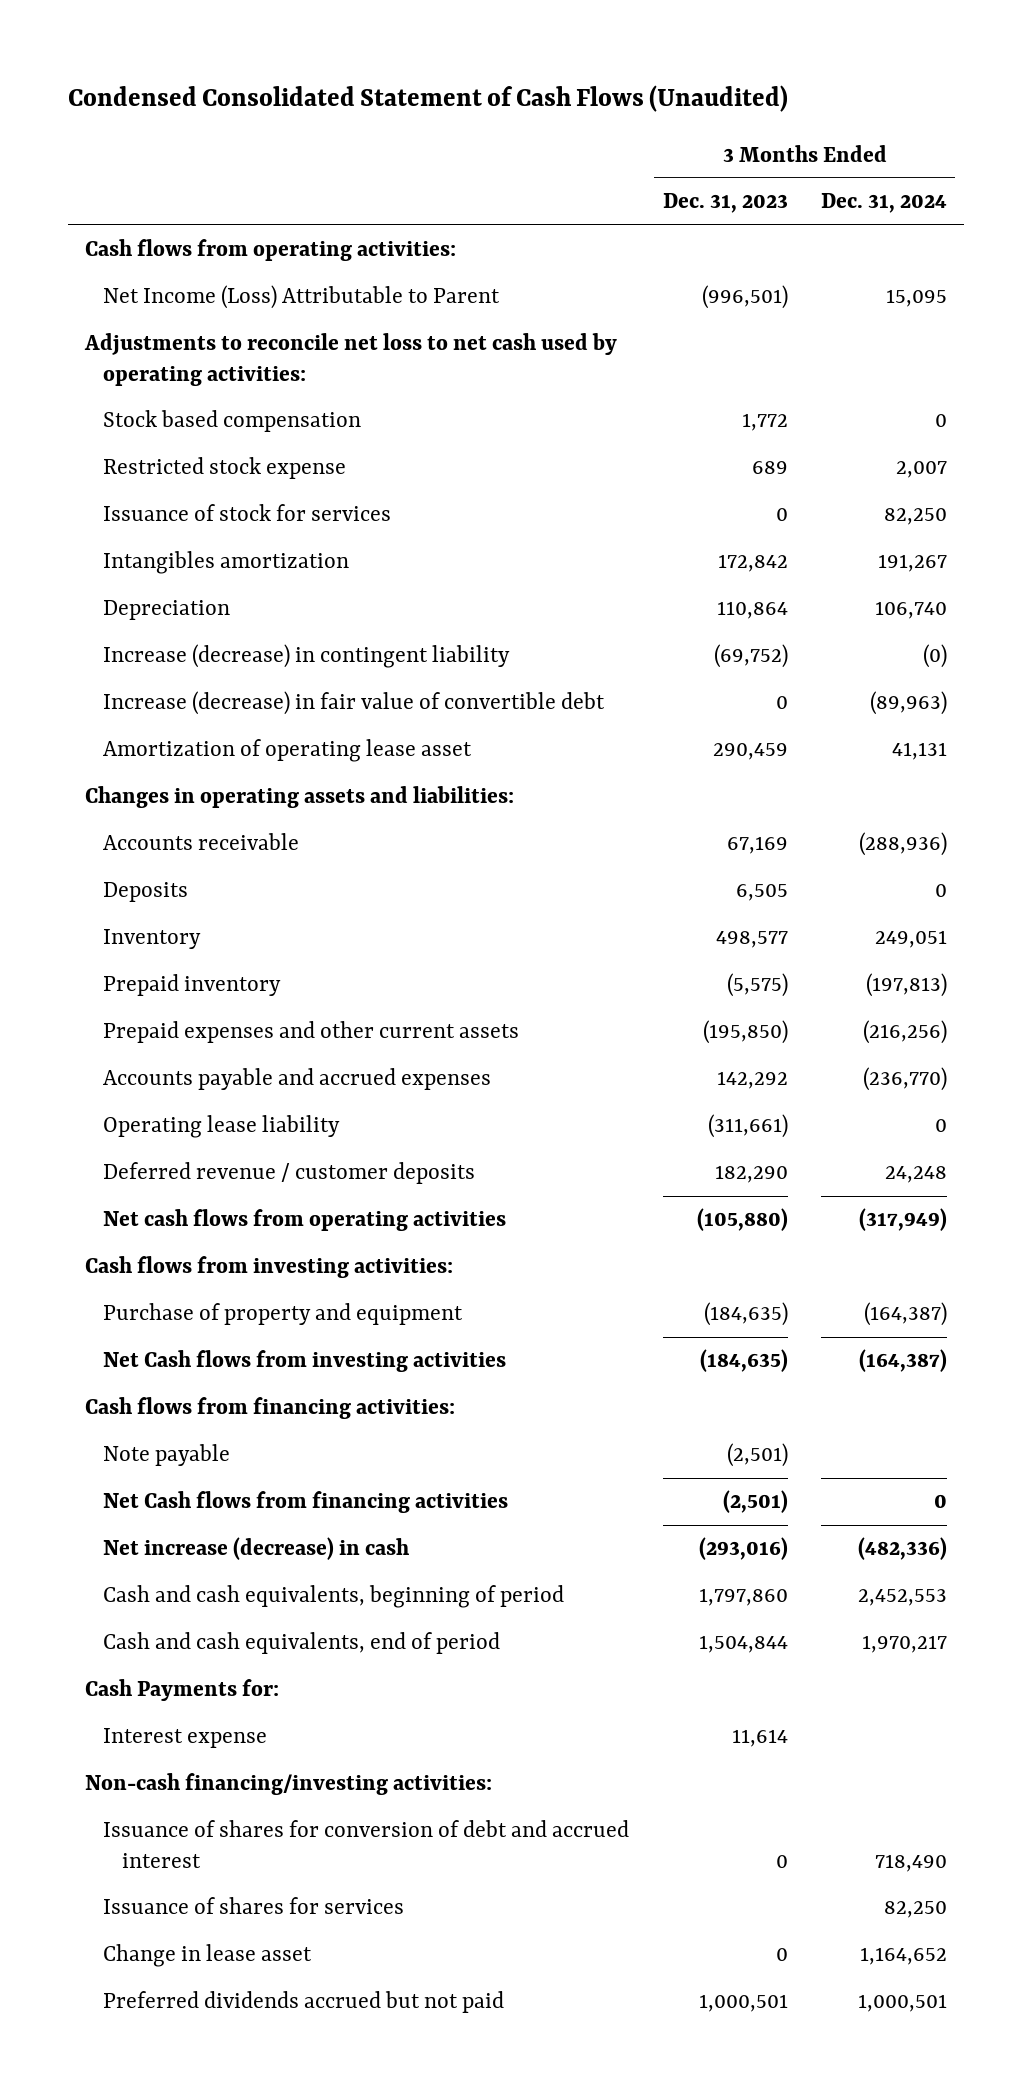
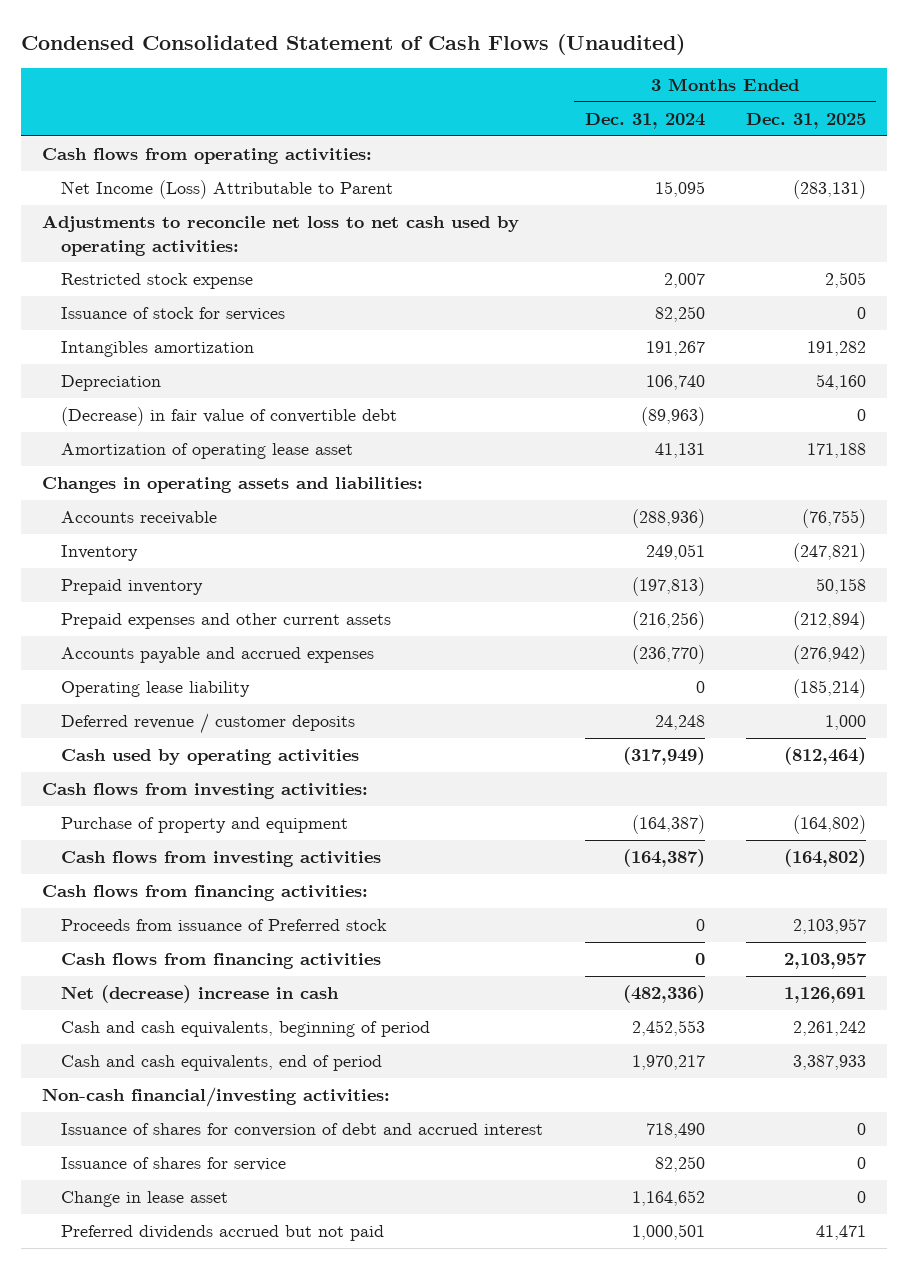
[662,193,788,214] Dec. 31, 2023 -> none
none -> [746,112,867,129] Dec. 31, 2025
[103,410,362,433] Stock based compensation -> none
[103,644,511,669] Increase (decrease) in contingent liability -> none
[103,691,606,716] Increase (decrease) in fair value of convertible debt -> [61,407,398,427] (Decrease) in fair value of convertible debt
[103,882,189,903] Deposits -> none
[103,1209,507,1232] Net cash flows from operating activities -> [61,749,360,766] Cash used by operating activities
[103,1350,507,1373] Net Cash flows from investing activities -> [61,851,382,868] Cash flows from investing activities
[103,1444,231,1467] Note payable -> none
none -> [61,919,388,932] Proceeds from issuance of Preferred stock
[103,1491,509,1514] Net Cash flows from financing activities -> [61,953,382,970] Cash flows from financing activities
[103,1537,410,1561] Net increase (decrease) in cash -> [61,985,340,1004] Net (decrease) increase in cash
[84,1679,279,1702] Cash Payments for: -> none
[103,1728,268,1749] Interest expense -> none
[84,1773,492,1796] Non-cash financing/investing activities: -> [42,1087,391,1108] Non-cash financial/investing activities:
[103,1897,405,1915] Issuance of shares for services -> [61,1157,287,1172] Issuance of shares for service

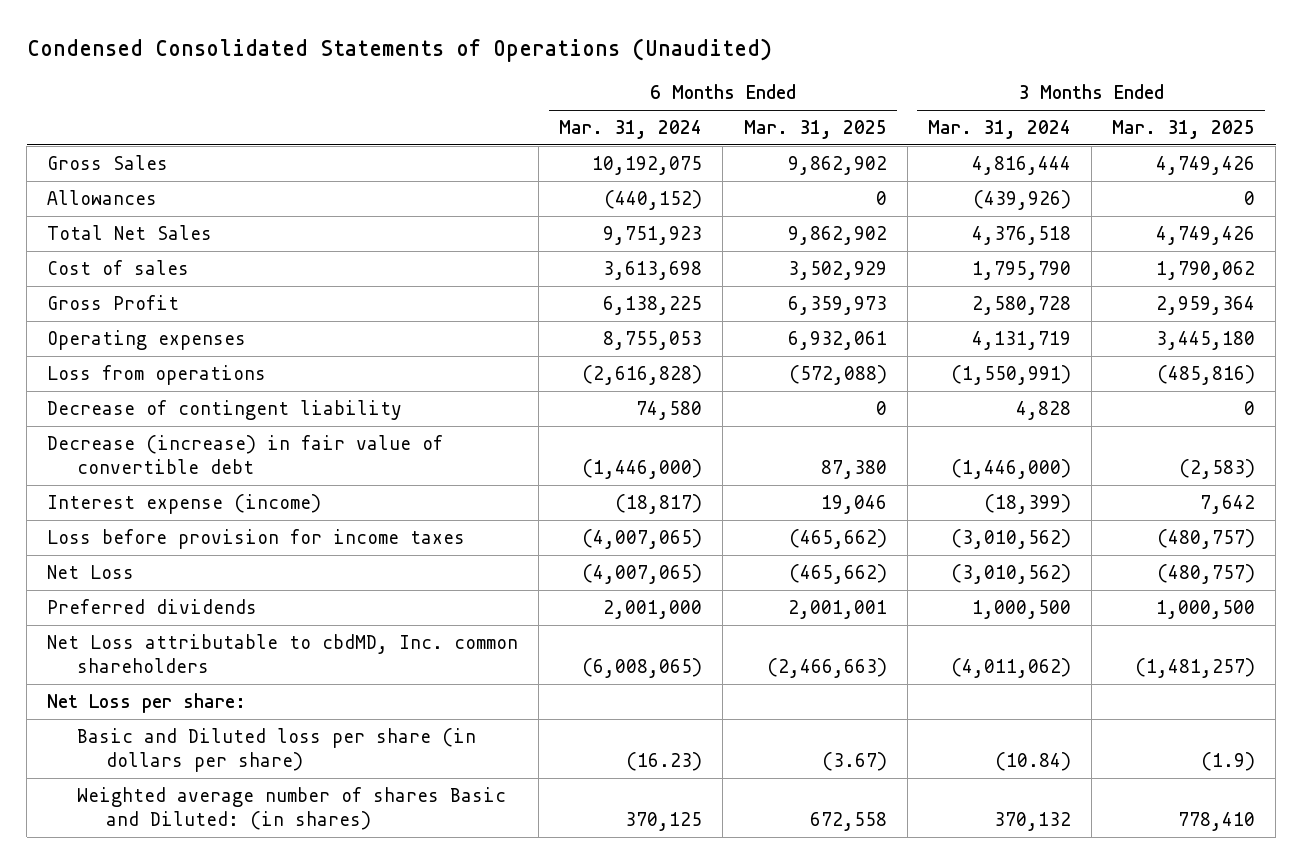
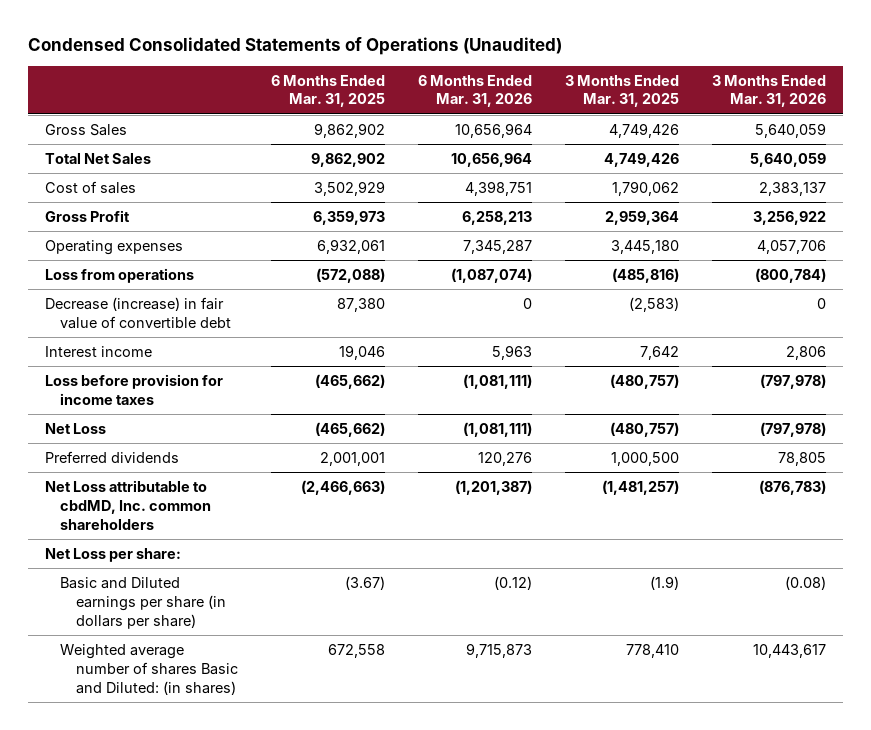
[559,120,703,140] Mar. 31, 2024 -> none
[927,120,1071,140] Mar. 31, 2024 -> none
none -> [417,74,532,108] 6 Months Ended Mar. 31, 2026
none -> [712,74,827,108] 3 Months Ended Mar. 31, 2026
[47,189,158,205] Allowances -> none
[47,399,403,420] Decrease of contingent liability -> none
[47,493,322,514] Interest expense (income) -> [44,345,152,357] Interest income
[76,727,476,772] Basic and Diluted loss per share (in dollars per share) -> [60,576,226,629] Basic and Diluted earnings per share (in dollars per share)

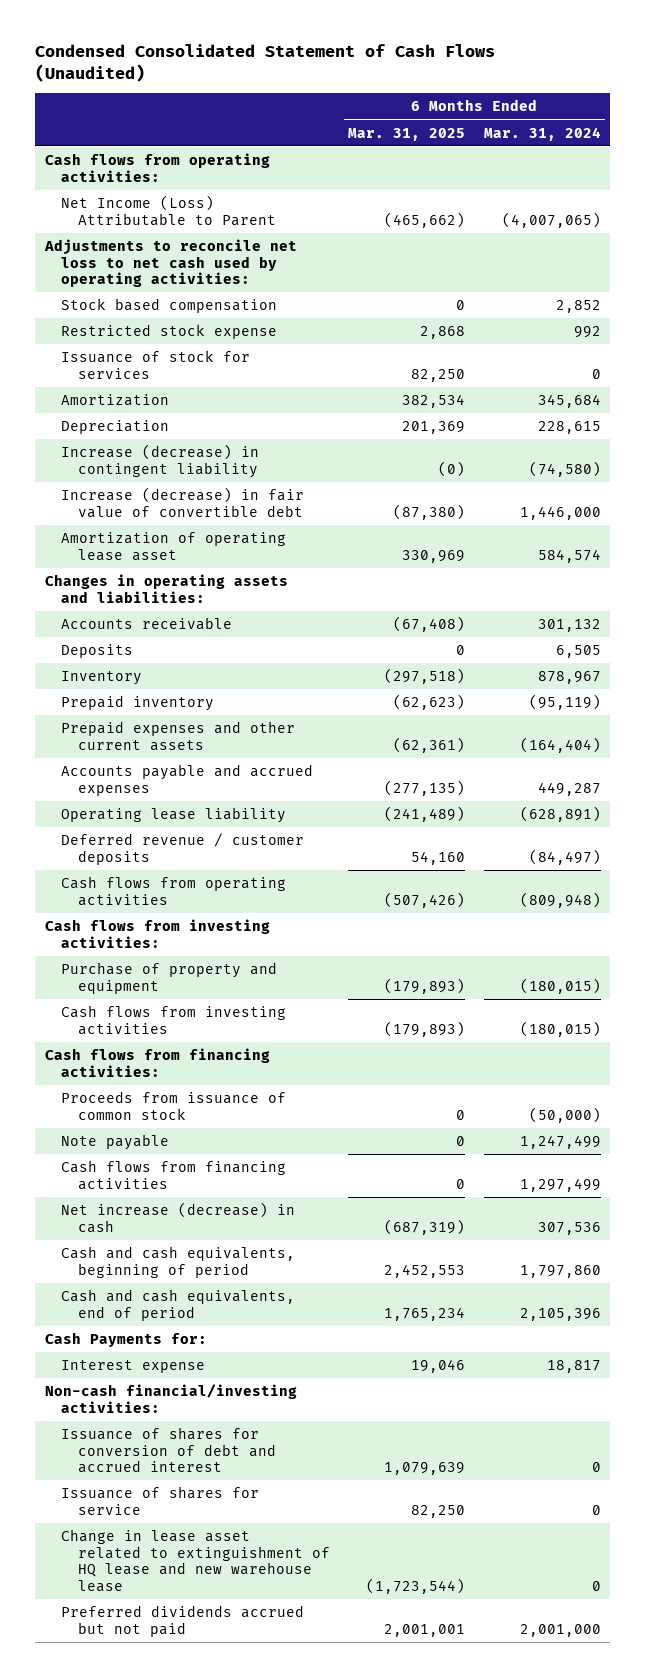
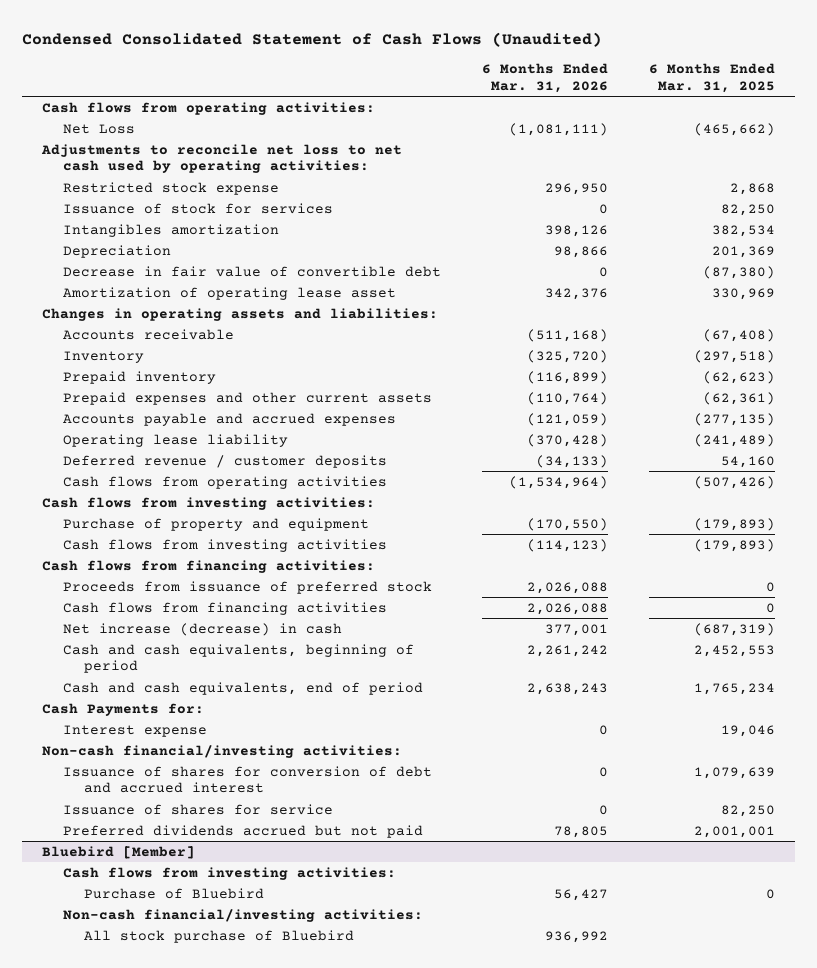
[483,126,601,141] Mar. 31, 2024 -> none
none -> [481,62,608,93] 6 Months Ended Mar. 31, 2026
[61,195,276,226] Net Income (Loss) Attributable to Parent -> [63,123,136,134] Net Loss
[61,298,278,314] Stock based compensation -> none
[61,394,170,407] Amortization -> [63,223,280,237] Intangibles amortization
[61,444,260,478] Increase (decrease) in contingent liability -> none
[61,487,305,518] Increase (decrease) in fair value of convertible debt -> [63,265,442,277] Decrease in fair value of convertible debt
[61,644,134,659] Deposits -> none
[61,1134,170,1151] Note payable -> none
[61,1091,287,1120] Proceeds from issuance of common stock -> [63,580,433,594] Proceeds from issuance of preferred stock
[61,1529,330,1592] Change in lease asset related to extinguishment of HQ lease and new warehouse lease -> none
none -> [42,845,196,859] Bluebird [Member]
none -> [63,866,397,880] Cash flows from investing activities:
none -> [84,887,265,899] Purchase of Bluebird
none -> [63,908,424,922] Non-cash financial/investing activities:
none -> [84,929,355,943] All stock purchase of Bluebird

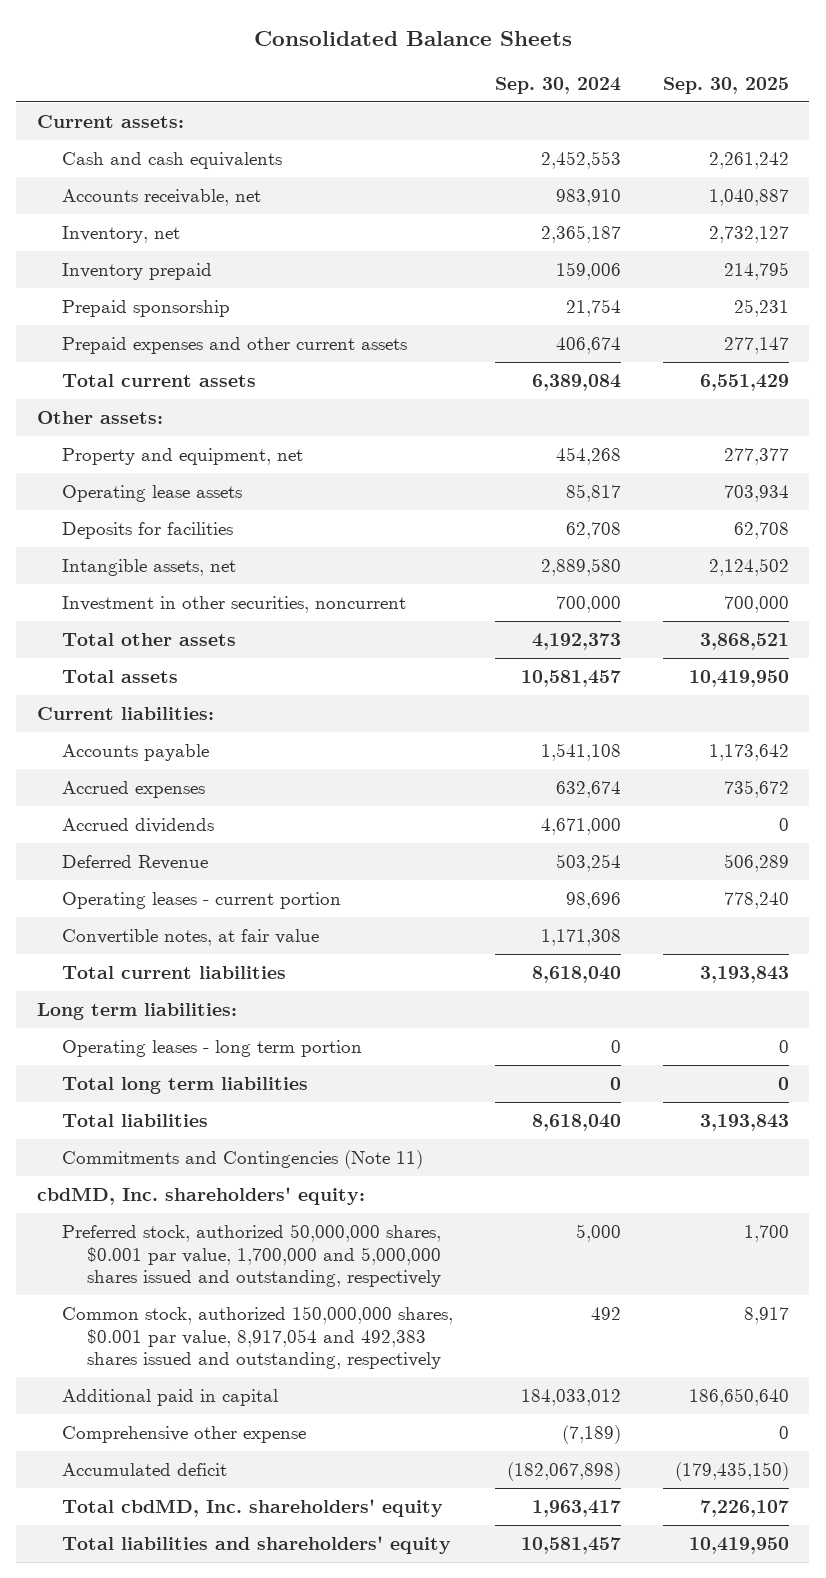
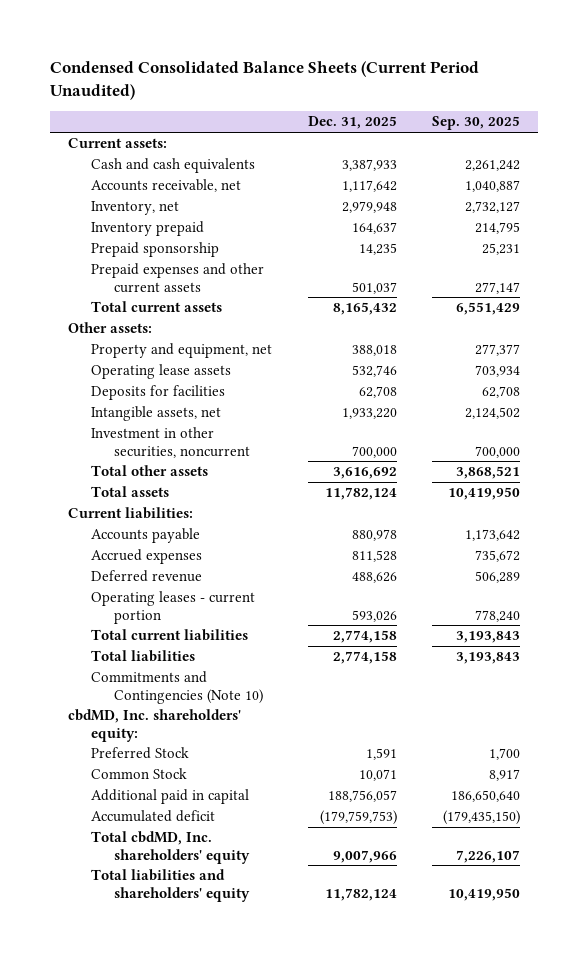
[253,30,572,46] Consolidated Balance Sheets -> [50,61,480,101] Condensed Consolidated Balance Sheets (Current Period Unaudited)
[494,76,621,94] Sep. 30, 2024 -> none
none -> [307,116,397,130] Dec. 31, 2025
[62,817,215,833] Accrued dividends -> none
[62,854,209,870] Deferred Revenue -> [91,570,203,583] Deferred revenue
[62,928,320,946] Convertible notes, at fair value -> none
[37,1002,238,1020] Long term liabilities: -> none
[62,1039,363,1057] Operating leases - long term portion -> none
[62,1076,309,1094] Total long term liabilities -> none
[62,1149,424,1169] Commitments and Contingencies (Note 11) -> [91,671,264,704] Commitments and Contingencies (Note 10)
[62,1223,442,1288] Preferred stock, authorized 50,000,000 shares, $0.001 par value, 1,700,000 and 5,000,000 shares issued and outstanding, respectively -> [91,747,190,760] Preferred Stock
[62,1305,454,1370] Common stock, authorized 150,000,000 shares, $0.001 par value, 8,917,054 and 492,383 shares issued and outstanding, respectively -> [91,768,188,780] Common Stock
[62,1425,307,1443] Comprehensive other expense -> none

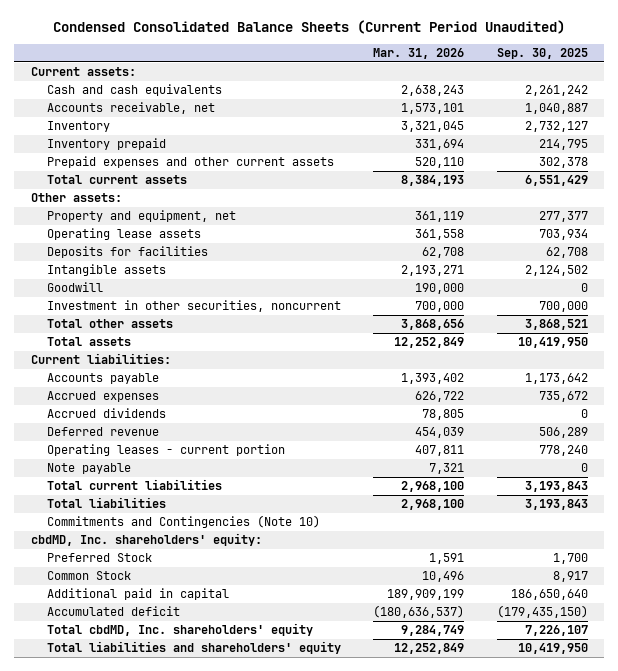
[307,116,397,130] Dec. 31, 2025 -> none
none -> [373,48,465,60] Mar. 31, 2026
[91,201,180,216] Inventory, net -> [46,121,110,133] Inventory
[91,242,220,258] Prepaid sponsorship -> none
[475,281,521,294] 277,147 -> [538,157,588,169] 302,378
[91,406,222,422] Intangible assets, net -> [46,264,166,277] Intangible assets
none -> [46,282,103,293] Goodwill
none -> [46,408,166,419] Accrued dividends
none -> [46,463,131,475] Note payable

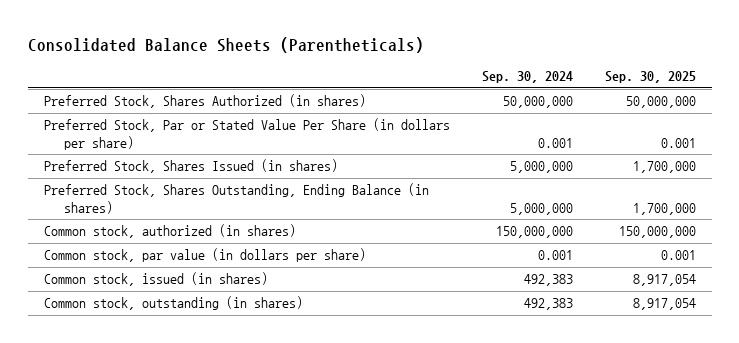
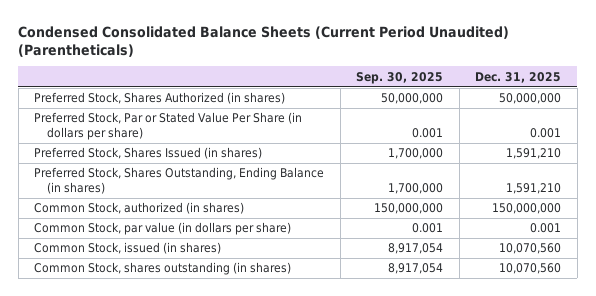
[27,36,424,53] Consolidated Balance Sheets (Parentheticals) -> [18,25,510,57] Condensed Consolidated Balance Sheets (Current Period Unaudited) (Parentheticals)
[481,71,573,84] Sep. 30, 2024 -> none
none -> [475,71,562,83] Dec. 31, 2025
[43,224,296,239] Common stock, authorized (in shares) -> [34,202,245,215] Common Stock, authorized (in shares)
[43,248,366,263] Common stock, par value (in dollars per share) -> [34,222,292,236] Common Stock, par value (in dollars per share)
[43,272,268,287] Common stock, issued (in shares) -> [34,242,222,255] Common Stock, issued (in shares)
[43,296,303,311] Common stock, outstanding (in shares) -> [34,262,292,276] Common Stock, shares outstanding (in shares)

